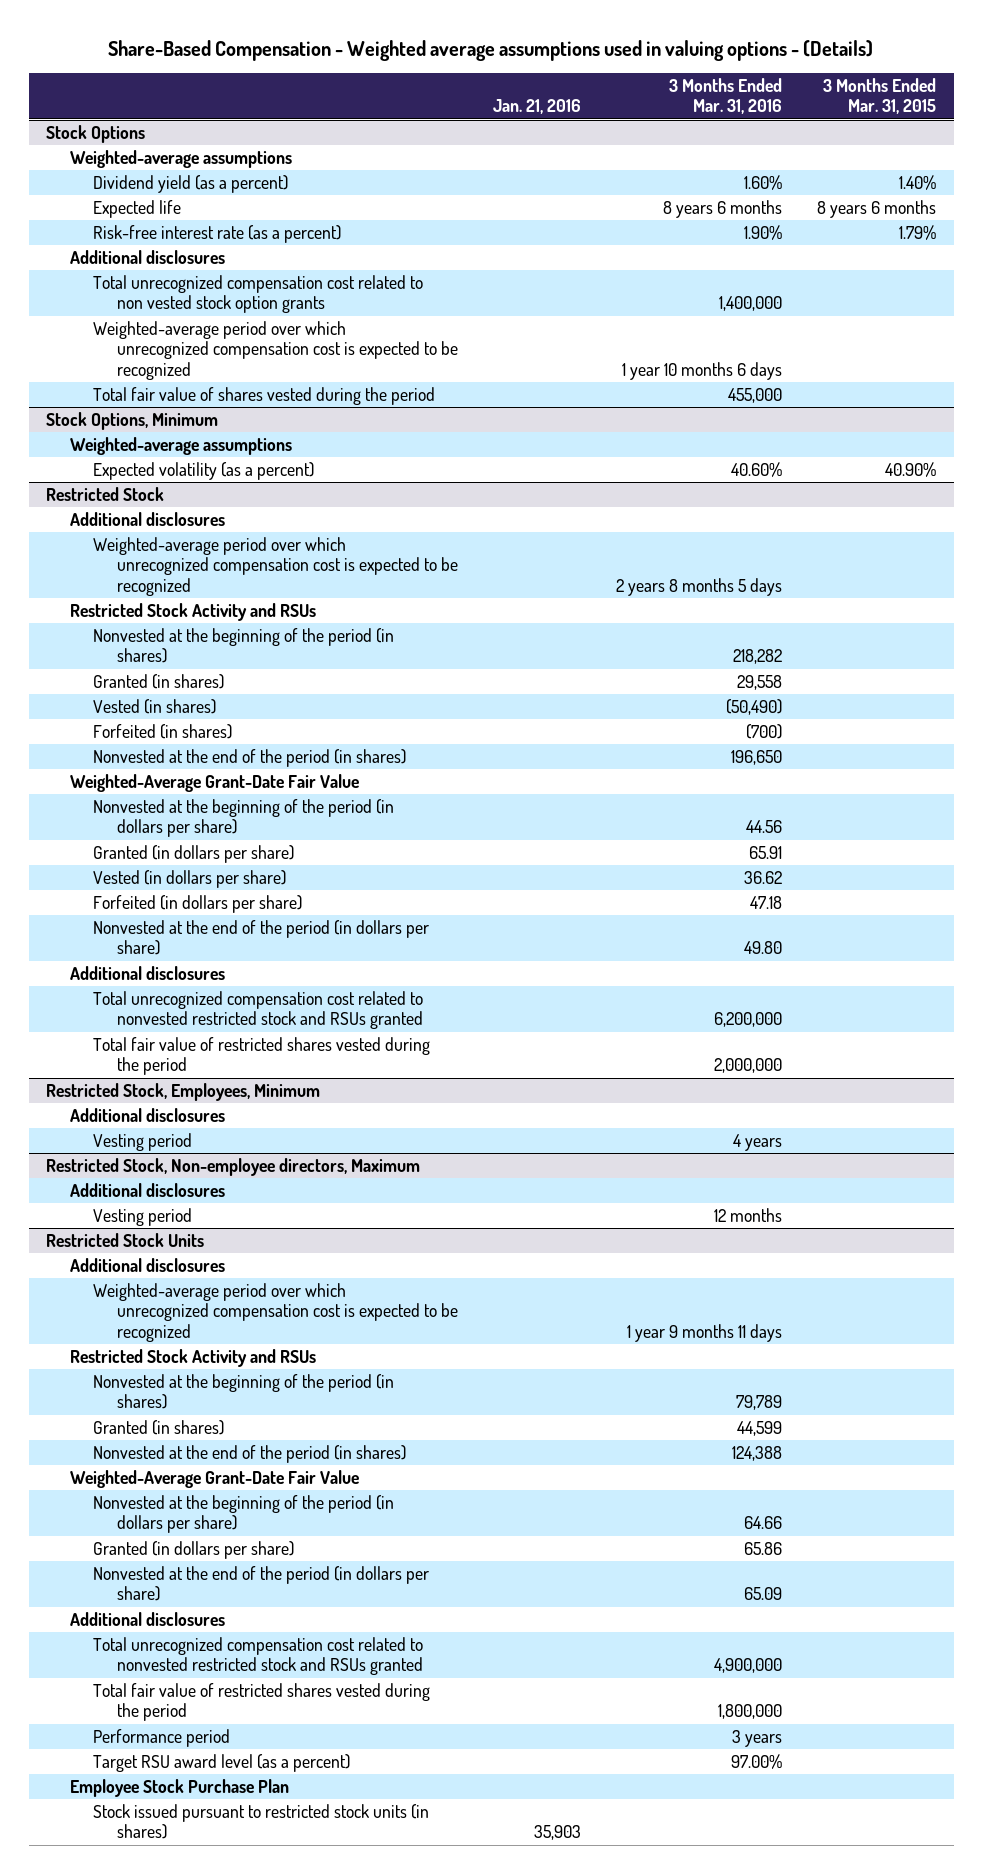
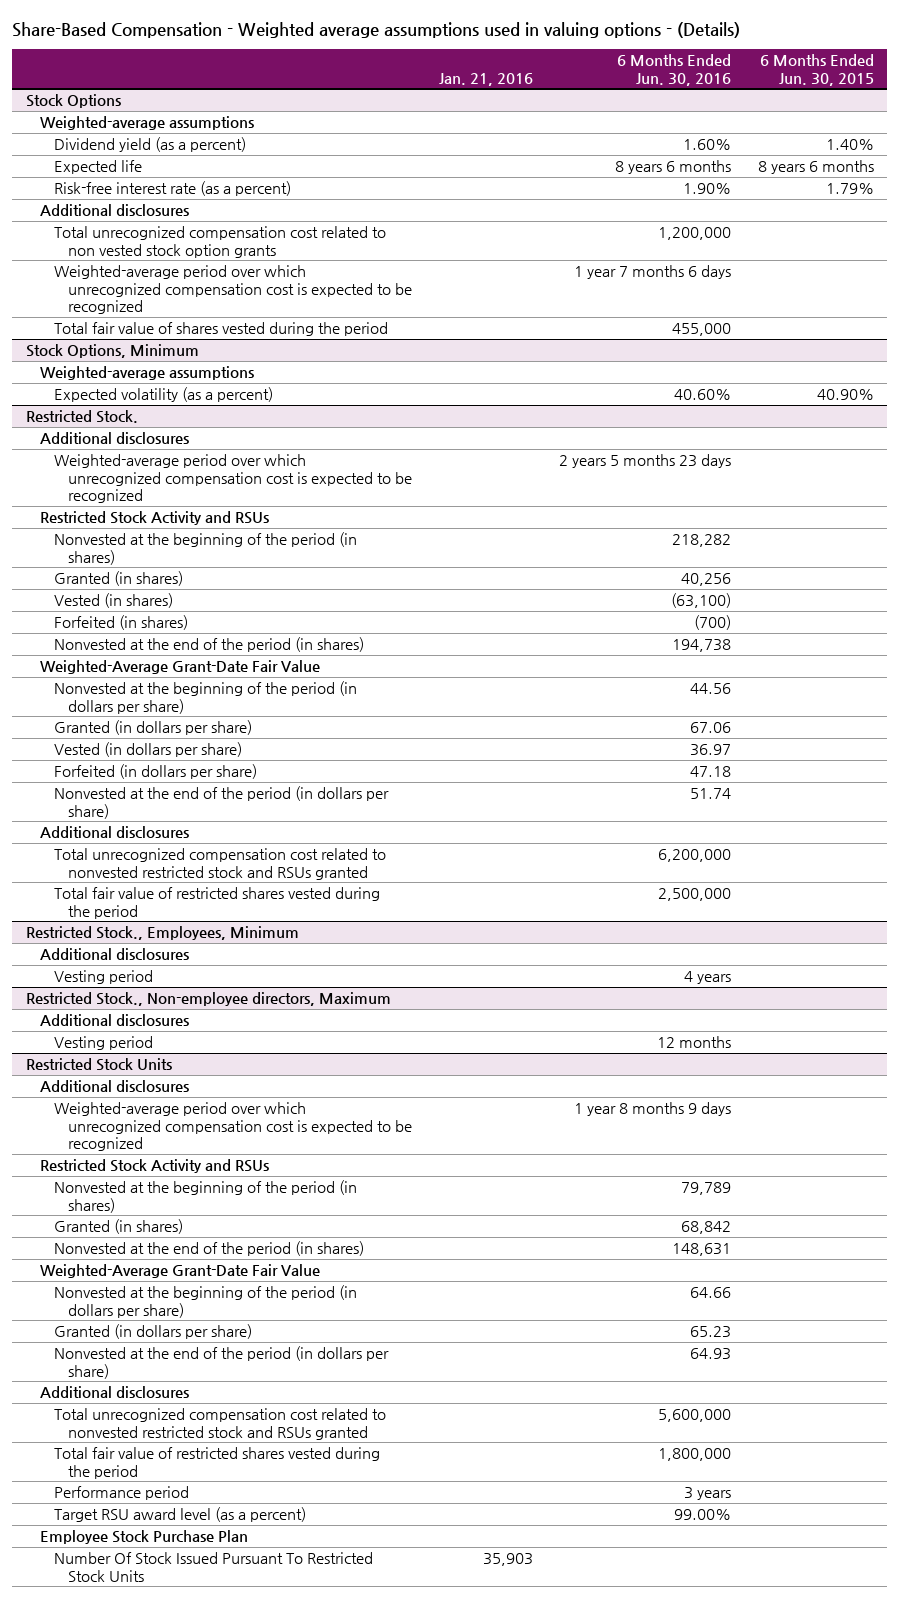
[669,77,783,115] 3 Months Ended Mar. 31, 2016 -> none
[823,77,937,115] 3 Months Ended Mar. 31, 2015 -> none
none -> [617,53,732,86] 6 Months Ended Jun. 30, 2016
none -> [759,53,874,86] 6 Months Ended Jun. 30, 2015
[46,486,165,501] Restricted Stock -> [25,409,138,423] Restricted Stock.
[46,1082,321,1101] Restricted Stock, Employees, Minimum -> [25,925,299,940] Restricted Stock., Employees, Minimum
[46,1157,421,1176] Restricted Stock, Non-employee directors, Maximum -> [25,991,391,1006] Restricted Stock., Non-employee directors, Maximum
[93,1803,430,1840] Stock issued pursuant to restricted stock units (in shares) -> [54,1551,374,1582] Number Of Stock Issued Pursuant To Restricted Stock Units

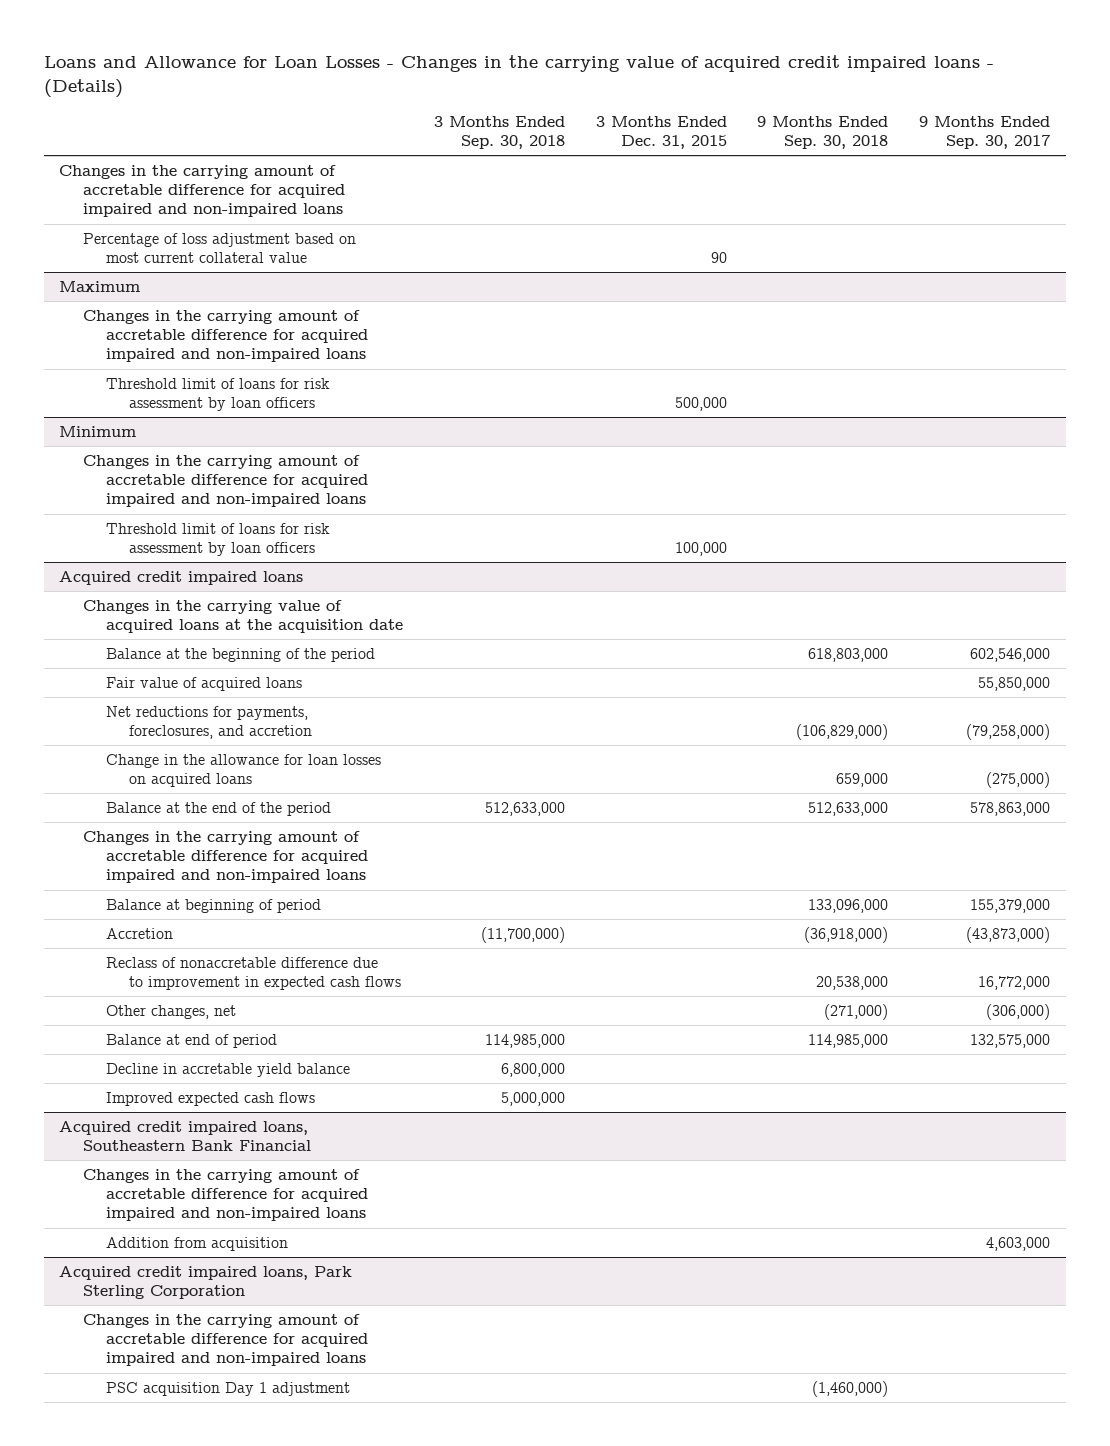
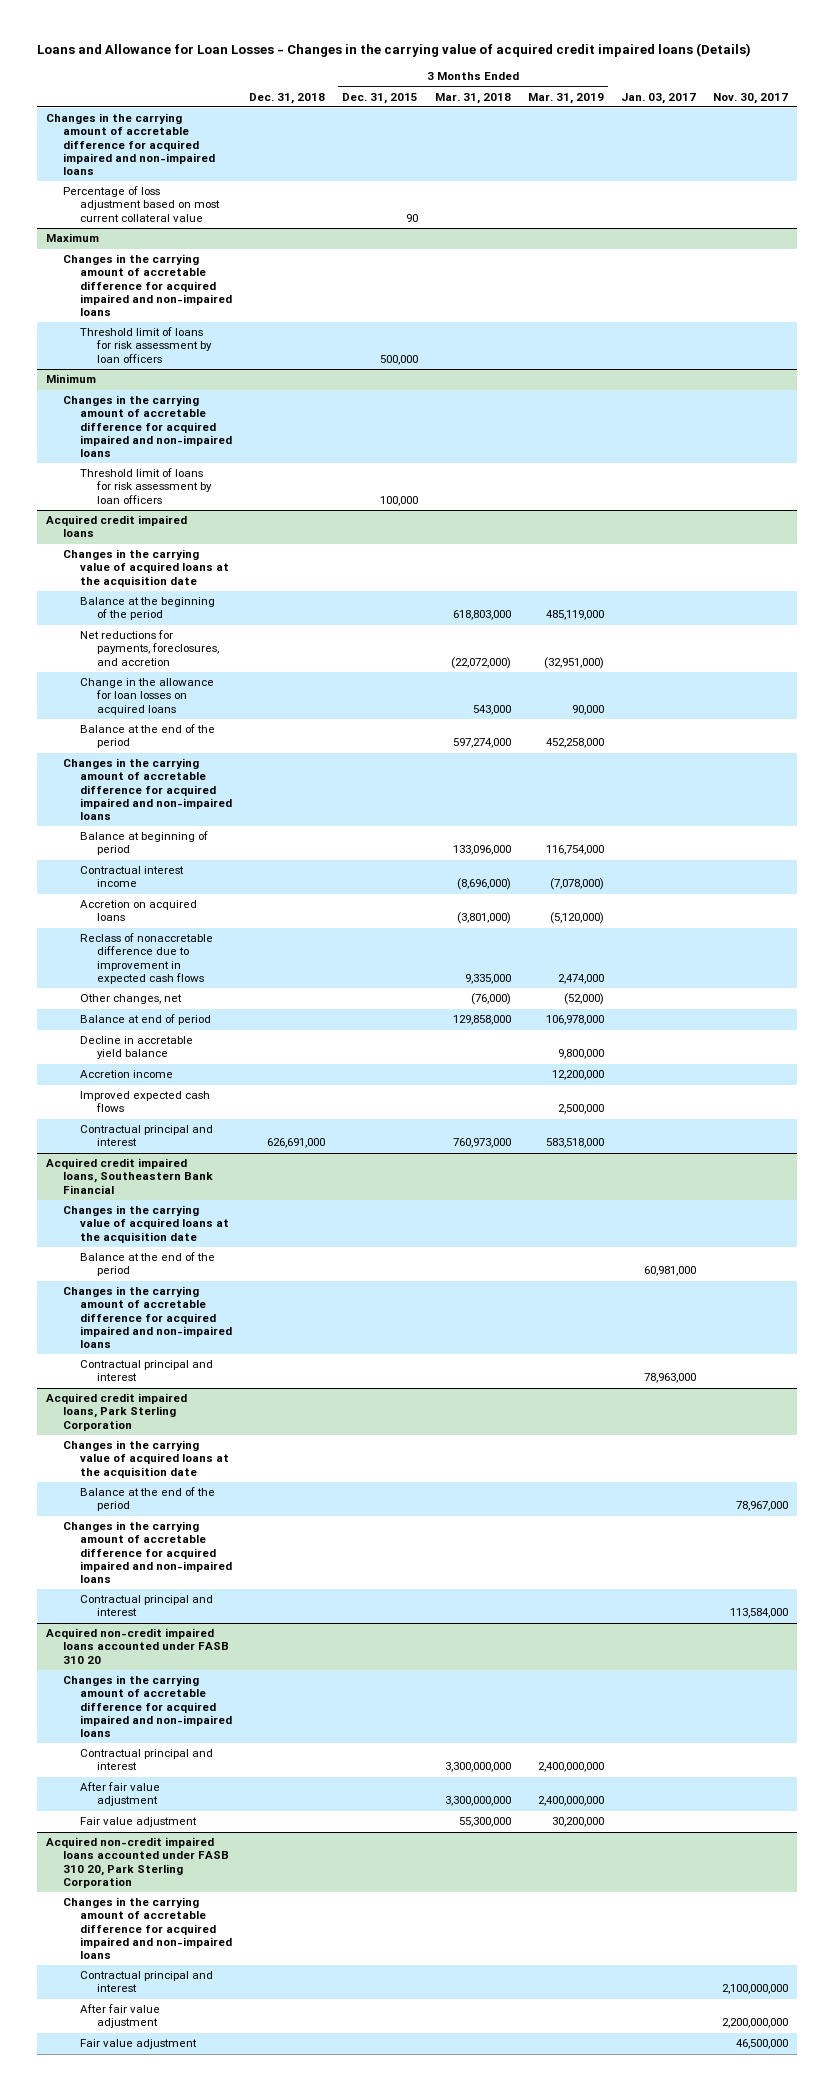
[44,54,995,98] Loans and Allowance for Loan Losses - Changes in the carrying value of acquired credit impaired loans - (Details) -> [36,43,751,58] Loans and Allowance for Loan Losses - Changes in the carrying value of acquired credit impaired loans (Details)
[433,115,565,149] 3 Months Ended Sep. 30, 2018 -> none
[757,115,889,149] 9 Months Ended Sep. 30, 2018 -> none
[919,115,1051,149] 9 Months Ended Sep. 30, 2017 -> none
none -> [249,92,326,104] Dec. 31, 2018
none -> [435,92,512,104] Mar. 31, 2018
none -> [528,92,605,104] Mar. 31, 2019
none -> [621,92,697,104] Jan. 03, 2017
none -> [713,92,789,104] Nov. 30, 2017
[105,676,302,691] Fair value of acquired loans -> none
none -> [79,866,184,888] Contractual interest income
[105,927,173,939] Accretion -> [79,900,197,922] Accretion on acquired loans
none -> [79,1070,173,1079] Accretion income
none -> [79,1125,213,1147] Contractual principal and interest
none -> [62,1205,229,1243] Changes in the carrying value of acquired loans at the acquisition date
none -> [79,1252,215,1277] Balance at the end of the period
[105,1236,288,1251] Addition from acquisition -> none
none -> [79,1360,213,1382] Contractual principal and interest
none -> [62,1440,229,1478] Changes in the carrying value of acquired loans at the acquisition date
none -> [79,1487,215,1512] Balance at the end of the period
[105,1381,350,1396] PSC acquisition Day 1 adjustment -> none
none -> [79,1595,213,1617] Contractual principal and interest
none -> [45,1628,229,1664] Acquired non-credit impaired loans accounted under FASB 310 20
none -> [62,1675,232,1737] Changes in the carrying amount of accretable difference for acquired impaired and non-impaired loans
none -> [79,1749,213,1771] Contractual principal and interest
none -> [79,1782,160,1807] After fair value adjustment
none -> [79,1817,197,1828] Fair value adjustment
none -> [45,1837,229,1888] Acquired non-credit impaired loans accounted under FASB 310 20, Park Sterling Corporation
none -> [62,1897,232,1959] Changes in the carrying amount of accretable difference for acquired impaired and non-impaired loans
none -> [79,1971,213,1993] Contractual principal and interest
none -> [79,2004,160,2029] After fair value adjustment
none -> [79,2039,197,2050] Fair value adjustment

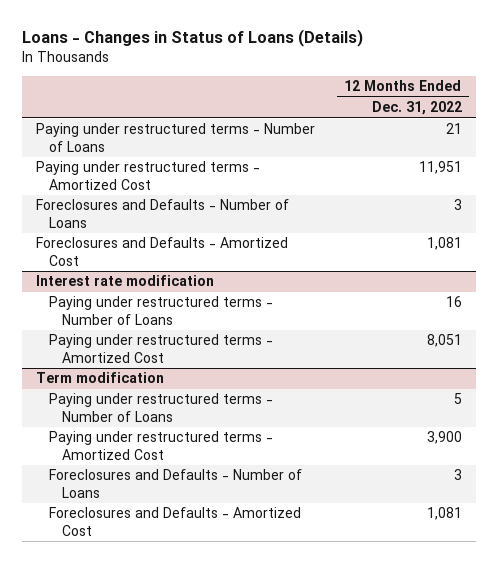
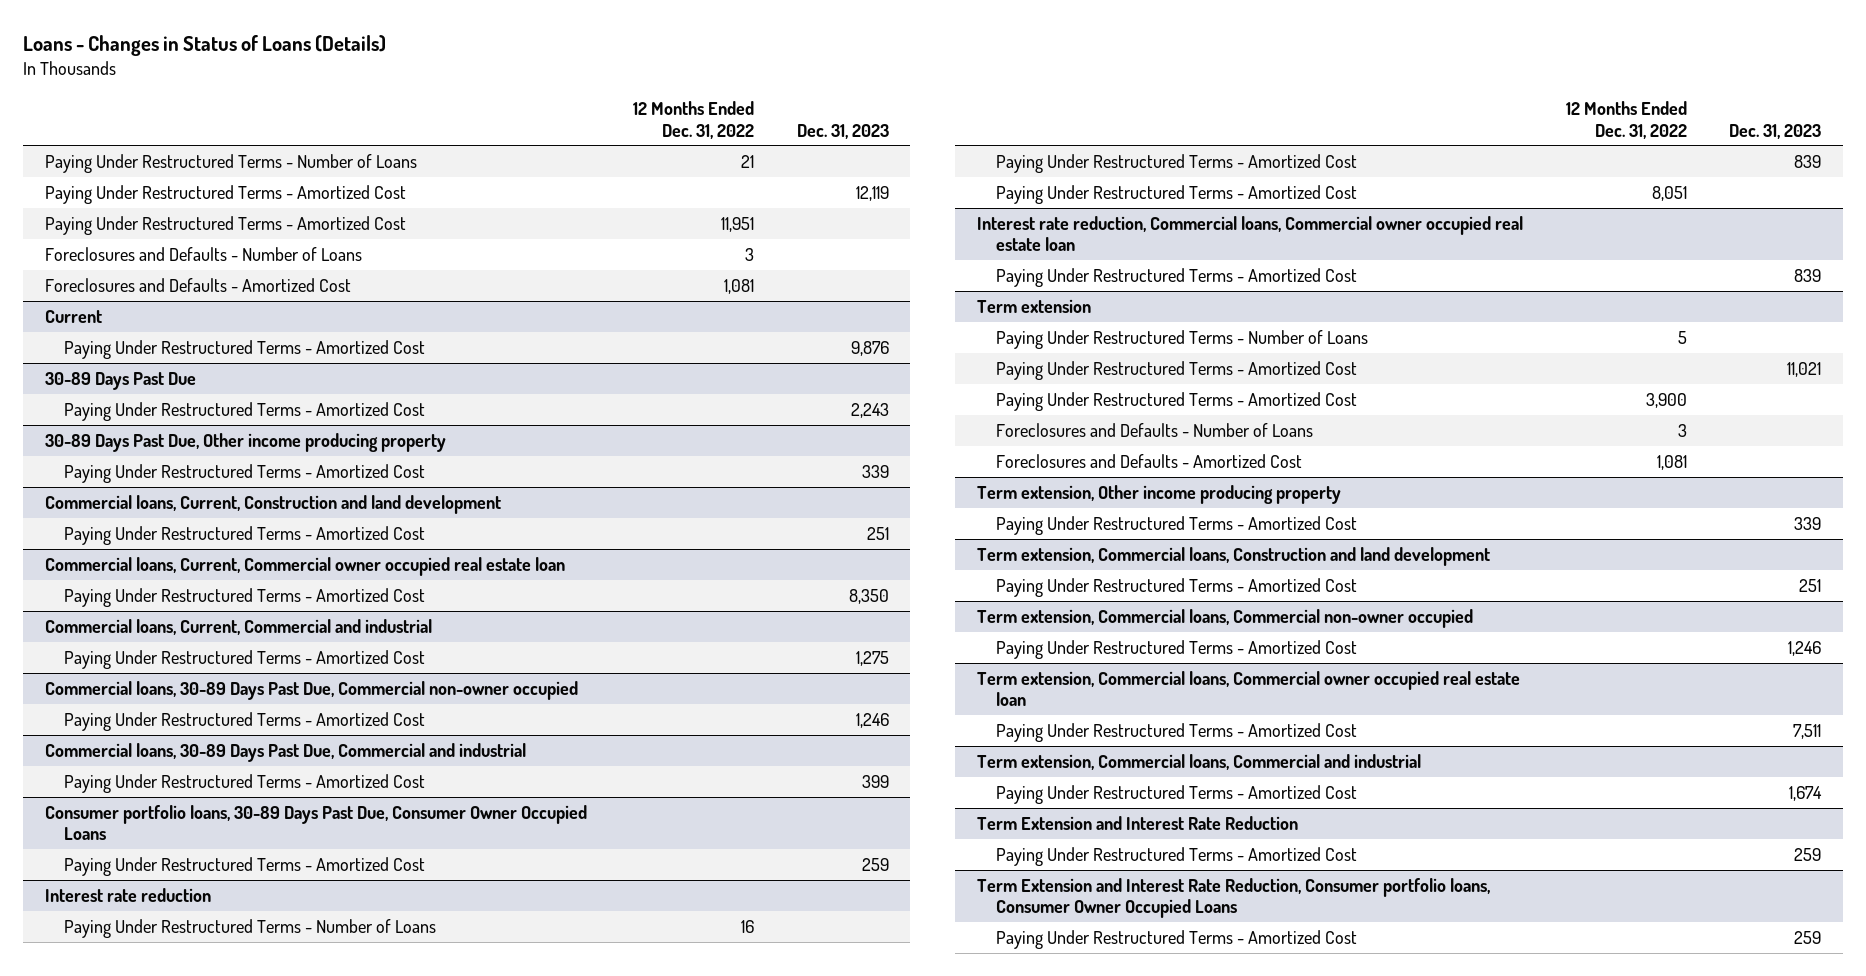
none -> [797,123,890,139] Dec. 31, 2023
[36,123,316,152] Paying under restructured terms - Number of Loans -> [44,153,417,173] Paying Under Restructured Terms - Number of Loans
none -> [44,184,406,204] Paying Under Restructured Terms - Amortized Cost
[36,161,261,190] Paying under restructured terms - Amortized Cost -> [44,215,406,235] Paying Under Restructured Terms - Amortized Cost
none -> [44,309,102,323] Current
none -> [64,339,426,359] Paying Under Restructured Terms - Amortized Cost
none -> [44,371,196,390] 30-89 Days Past Due
none -> [64,401,426,421] Paying Under Restructured Terms - Amortized Cost
none -> [44,432,446,452] 30-89 Days Past Due, Other income producing property
none -> [64,463,426,483] Paying Under Restructured Terms - Amortized Cost
none -> [44,494,501,514] Commercial loans, Current, Construction and land development
none -> [64,525,426,545] Paying Under Restructured Terms - Amortized Cost
none -> [44,556,565,576] Commercial loans, Current, Commercial owner occupied real estate loan
none -> [64,587,426,607] Paying Under Restructured Terms - Amortized Cost
none -> [44,618,432,635] Commercial loans, Current, Commercial and industrial
none -> [64,649,426,669] Paying Under Restructured Terms - Amortized Cost
none -> [44,680,578,700] Commercial loans, 30-89 Days Past Due, Commercial non-owner occupied
none -> [64,711,426,731] Paying Under Restructured Terms - Amortized Cost
none -> [44,742,526,762] Commercial loans, 30-89 Days Past Due, Commercial and industrial
none -> [64,773,426,793] Paying Under Restructured Terms - Amortized Cost
none -> [44,804,587,841] Consumer portfolio loans, 30-89 Days Past Due, Consumer Owner Occupied Loans
none -> [64,856,426,876] Paying Under Restructured Terms - Amortized Cost
[36,275,215,287] Interest rate modification -> [44,887,211,902] Interest rate reduction
[49,296,274,325] Paying under restructured terms - Number of Loans -> [64,918,437,938] Paying Under Restructured Terms - Number of Loans
none -> [996,153,1358,173] Paying Under Restructured Terms - Amortized Cost
[49,334,274,363] Paying under restructured terms - Amortized Cost -> [996,184,1358,204] Paying Under Restructured Terms - Amortized Cost
none -> [976,215,1523,252] Interest rate reduction, Commercial loans, Commercial owner occupied real estate loan
none -> [996,267,1358,287] Paying Under Restructured Terms - Amortized Cost
[36,372,165,384] Term modification -> [976,298,1091,313] Term extension
[49,393,274,422] Paying under restructured terms - Number of Loans -> [996,329,1369,349] Paying Under Restructured Terms - Number of Loans
none -> [996,360,1358,380] Paying Under Restructured Terms - Amortized Cost
[49,431,274,460] Paying under restructured terms - Amortized Cost -> [996,391,1358,411] Paying Under Restructured Terms - Amortized Cost
none -> [976,484,1341,504] Term extension, Other income producing property
none -> [996,515,1358,535] Paying Under Restructured Terms - Amortized Cost
none -> [976,546,1490,566] Term extension, Commercial loans, Construction and land development
none -> [996,577,1358,597] Paying Under Restructured Terms - Amortized Cost
none -> [976,608,1473,628] Term extension, Commercial loans, Commercial non-owner occupied
none -> [996,639,1358,659] Paying Under Restructured Terms - Amortized Cost
none -> [976,670,1520,707] Term extension, Commercial loans, Commercial owner occupied real estate loan
none -> [996,722,1358,742] Paying Under Restructured Terms - Amortized Cost
none -> [976,753,1421,770] Term extension, Commercial loans, Commercial and industrial
none -> [996,784,1358,804] Paying Under Restructured Terms - Amortized Cost
none -> [976,815,1298,830] Term Extension and Interest Rate Reduction
none -> [996,846,1358,866] Paying Under Restructured Terms - Amortized Cost
none -> [976,877,1490,919] Term Extension and Interest Rate Reduction, Consumer portfolio loans, Consumer Owner Occupied Loans
none -> [996,929,1358,949] Paying Under Restructured Terms - Amortized Cost

